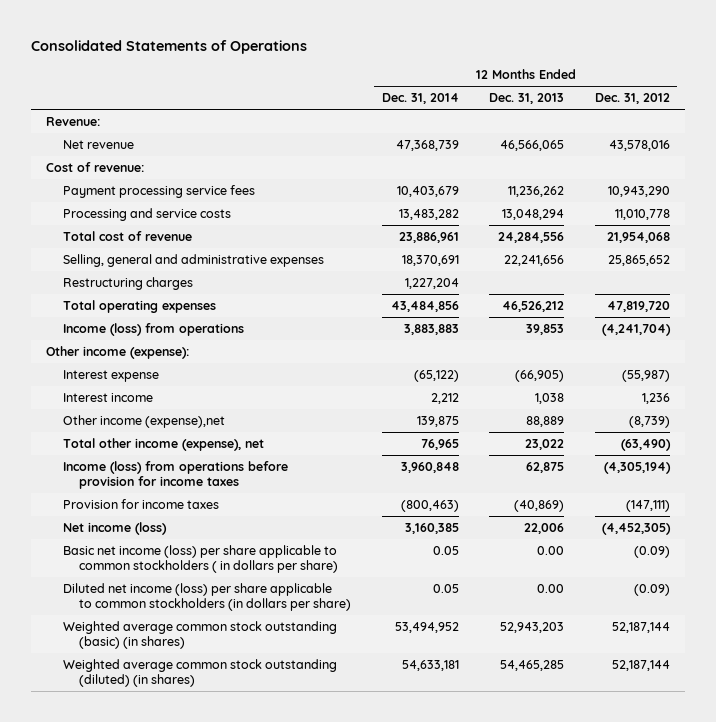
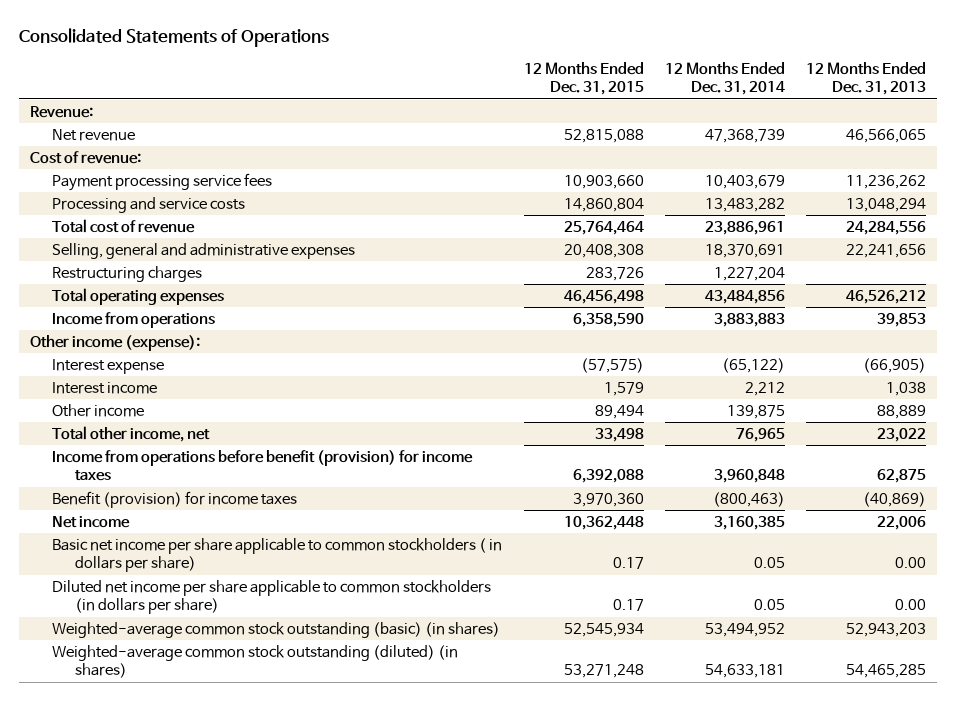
[594,93,670,105] Dec. 31, 2012 -> none
none -> [523,61,644,96] 12 Months Ended Dec. 31, 2015
[62,322,244,336] Income (loss) from operations -> [52,311,216,328] Income from operations
[62,414,225,428] Other income (expense),net -> [52,403,145,417] Other income
[62,437,264,451] Total other income (expense), net -> [52,425,211,442] Total other income, net
[62,460,288,490] Income (loss) from operations before provision for income taxes -> [52,449,474,482] Income from operations before benefit (provision) for income taxes
[62,498,219,509] Provision for income taxes -> [52,490,298,508] Benefit (provision) for income taxes
[62,521,167,535] Net income (loss) -> [52,515,131,528] Net income
[62,544,338,574] Basic net income (loss) per share applicable to common stockholders ( in dollars per share) -> [52,537,503,573] Basic net income per share applicable to common stockholders ( in dollars per share)
[62,582,351,612] Diluted net income (loss) per share applicable to common stockholders (in dollars per share) -> [52,579,492,615] Diluted net income per share applicable to common stockholders (in dollars per share)
[62,620,337,650] Weighted average common stock outstanding (basic) (in shares) -> [52,621,501,638] Weighted-average common stock outstanding (basic) (in shares)
[62,658,337,688] Weighted average common stock outstanding (diluted) (in shares) -> [52,644,459,679] Weighted-average common stock outstanding (diluted) (in shares)

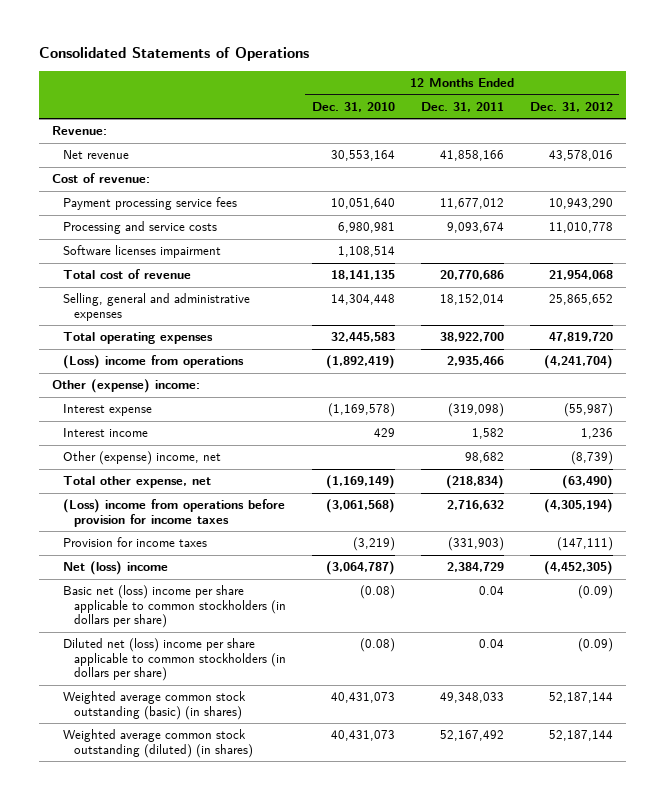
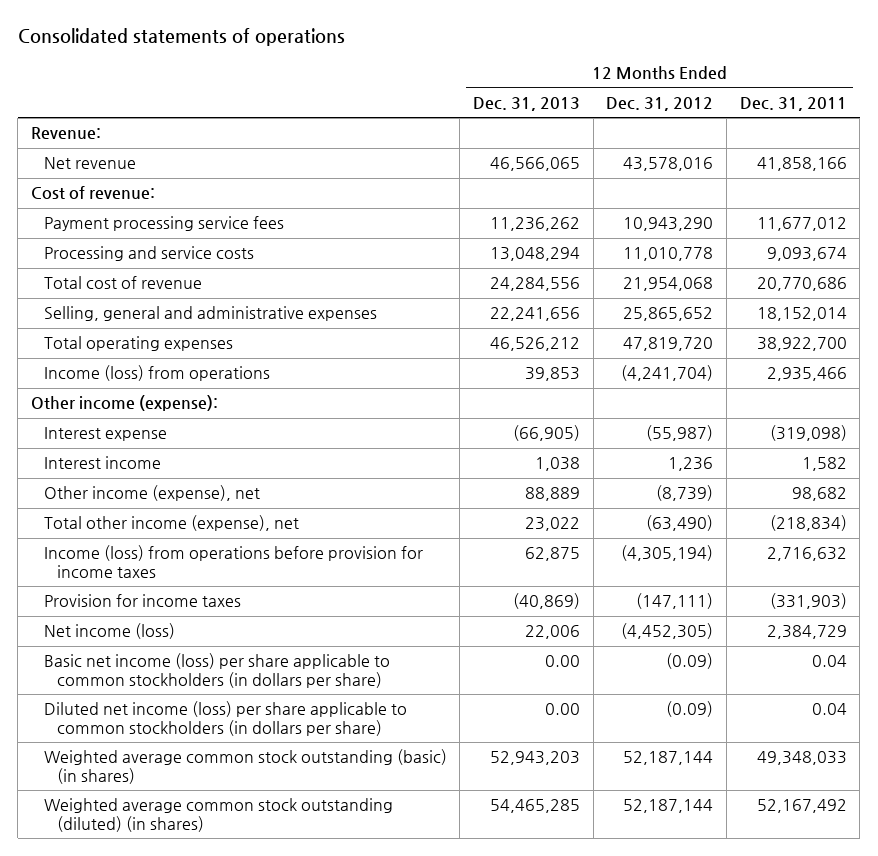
[39,47,310,62] Consolidated Statements of Operations -> [17,27,345,46] Consolidated statements of operations
[311,101,395,112] Dec. 31, 2010 -> none
none -> [473,96,581,111] Dec. 31, 2013
[62,245,221,259] Software licenses impairment -> none
[62,355,244,370] (Loss) income from operations -> [43,365,270,382] Income (loss) from operations
[52,379,201,394] Other (expense) income: -> [30,395,218,412] Other income (expense):
[62,451,221,466] Other (expense) income, net -> [43,485,260,502] Other income (expense), net
[62,476,211,489] Total other expense, net -> [43,515,299,532] Total other income (expense), net
[62,499,285,527] (Loss) income from operations before provision for income taxes -> [43,545,423,578] Income (loss) from operations before provision for income taxes
[62,561,168,576] Net (loss) income -> [43,623,175,640] Net income (loss)
[62,585,286,629] Basic net (loss) income per share applicable to common stockholders (in dollars per share) -> [43,653,390,688] Basic net income (loss) per share applicable to common stockholders (in dollars per share)
[62,638,286,682] Diluted net (loss) income per share applicable to common stockholders (in dollars per share) -> [43,701,407,736] Diluted net income (loss) per share applicable to common stockholders (in dollars per share)

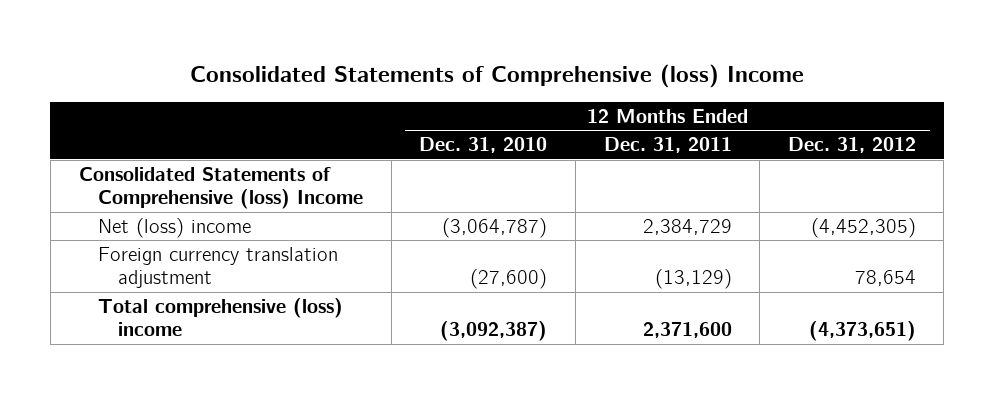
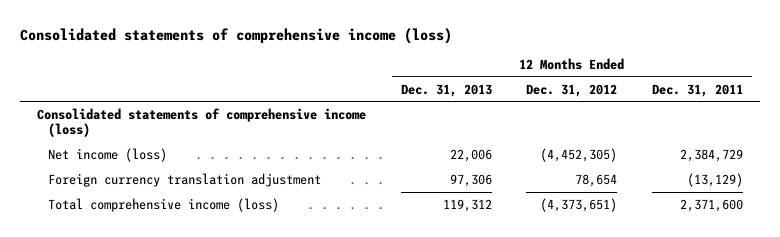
[190,63,805,88] Consolidated Statements of Comprehensive (loss) Income -> [19,27,452,44] Consolidated statements of comprehensive income (loss)
[419,137,548,154] Dec. 31, 2010 -> none
none -> [400,83,492,97] Dec. 31, 2013
[78,167,364,210] Consolidated Statements of Comprehensive (loss) Income -> [37,107,367,137] Consolidated statements of comprehensive income (loss)
[98,218,252,239] Net (loss) income -> [47,147,167,162] Net income (loss)
[98,298,344,337] Total comprehensive (loss) income -> [47,197,279,212] Total comprehensive income (loss)

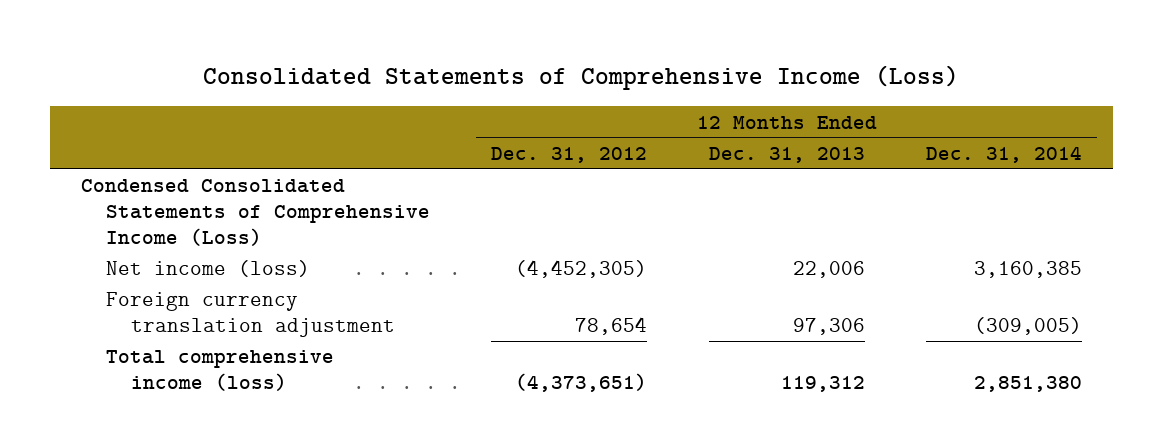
[19,27,452,44] Consolidated statements of comprehensive income (loss) -> [203,65,960,91] Consolidated Statements of Comprehensive Income (Loss)
[652,83,744,97] Dec. 31, 2011 -> none
none -> [925,145,1082,163] Dec. 31, 2014
[37,107,367,137] Consolidated statements of comprehensive income (loss) -> [80,179,431,246] Condensed Consolidated Statements of Comprehensive Income (Loss)

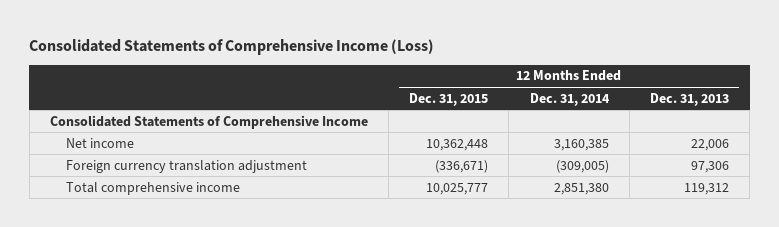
[491,146,648,163] Dec. 31, 2012 -> none
none -> [409,92,489,106] Dec. 31, 2015
[80,179,431,246] Condensed Consolidated Statements of Comprehensive Income (Loss) -> [50,114,369,129] Consolidated Statements of Comprehensive Income
[106,260,311,278] Net income (loss) -> [66,137,135,148] Net income
[106,350,335,392] Total comprehensive income (loss) -> [66,181,241,195] Total comprehensive income

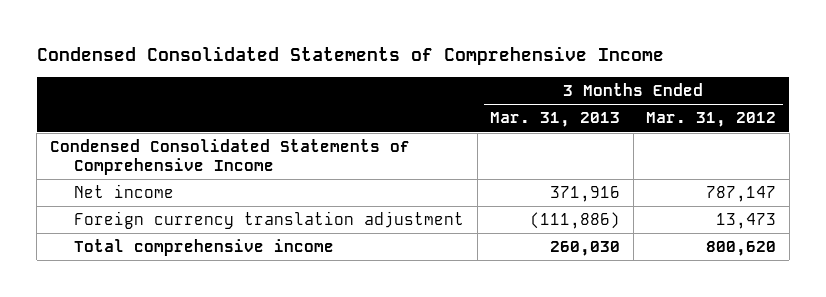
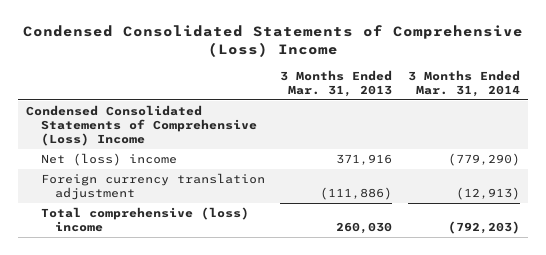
[36,46,664,66] Condensed Consolidated Statements of Comprehensive Income -> [23,25,524,58] Condensed Consolidated Statements of Comprehensive (Loss) Income
[646,112,777,128] Mar. 31, 2012 -> none
none -> [407,70,520,97] 3 Months Ended Mar. 31, 2014
[49,139,410,175] Condensed Consolidated Statements of Comprehensive Income -> [26,105,257,146] Condensed Consolidated Statements of Comprehensive (Loss) Income
[74,184,175,199] Net income -> [40,153,177,167] Net (loss) income
[74,239,335,257] Total comprehensive income -> [40,207,249,232] Total comprehensive (loss) income

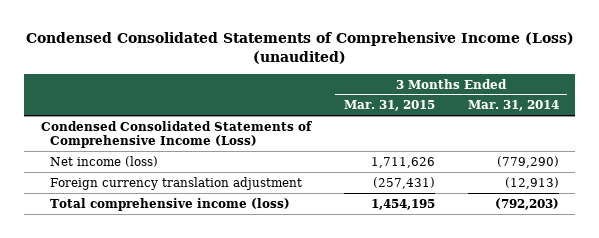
[23,25,524,58] Condensed Consolidated Statements of Comprehensive (Loss) Income -> [25,32,574,64] Condensed Consolidated Statements of Comprehensive Income (Loss) (unaudited)
[280,70,393,97] 3 Months Ended Mar. 31, 2013 -> none
none -> [343,100,435,112] Mar. 31, 2015
[26,105,257,146] Condensed Consolidated Statements of Comprehensive (Loss) Income -> [40,120,312,149] Condensed Consolidated Statements of Comprehensive Income (Loss)
[40,153,177,167] Net (loss) income -> [49,155,158,167] Net income (loss)
[40,207,249,232] Total comprehensive (loss) income -> [49,197,290,211] Total comprehensive income (loss)

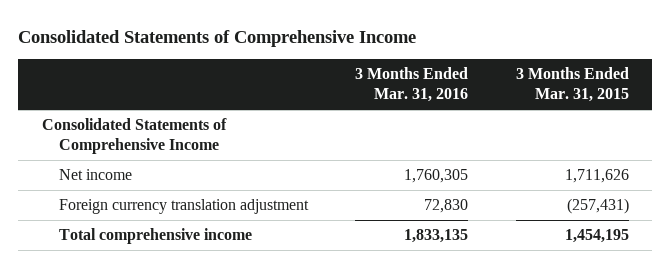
[25,32,574,64] Condensed Consolidated Statements of Comprehensive Income (Loss) (unaudited) -> [18,30,417,48] Consolidated Statements of Comprehensive Income
[467,100,559,112] Mar. 31, 2014 -> none
none -> [355,67,469,103] 3 Months Ended Mar. 31, 2016
[40,120,312,149] Condensed Consolidated Statements of Comprehensive Income (Loss) -> [42,118,228,155] Consolidated Statements of Comprehensive Income
[49,155,158,167] Net income (loss) -> [58,169,132,181] Net income
[49,197,290,211] Total comprehensive income (loss) -> [58,228,252,245] Total comprehensive income

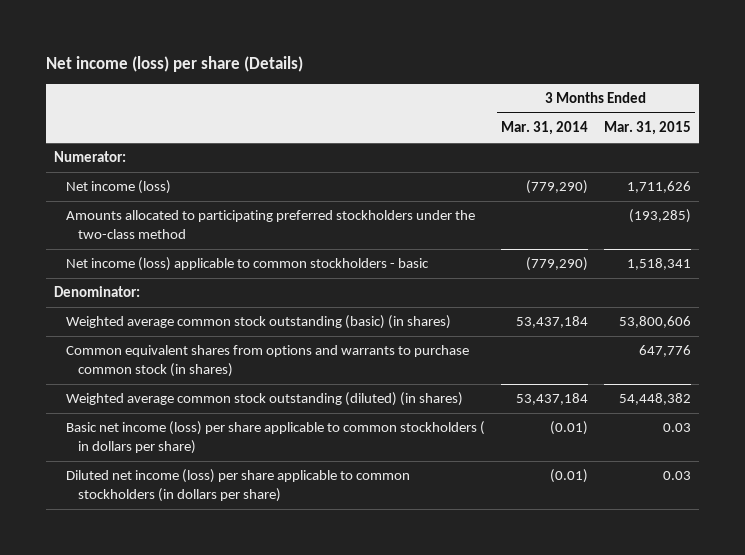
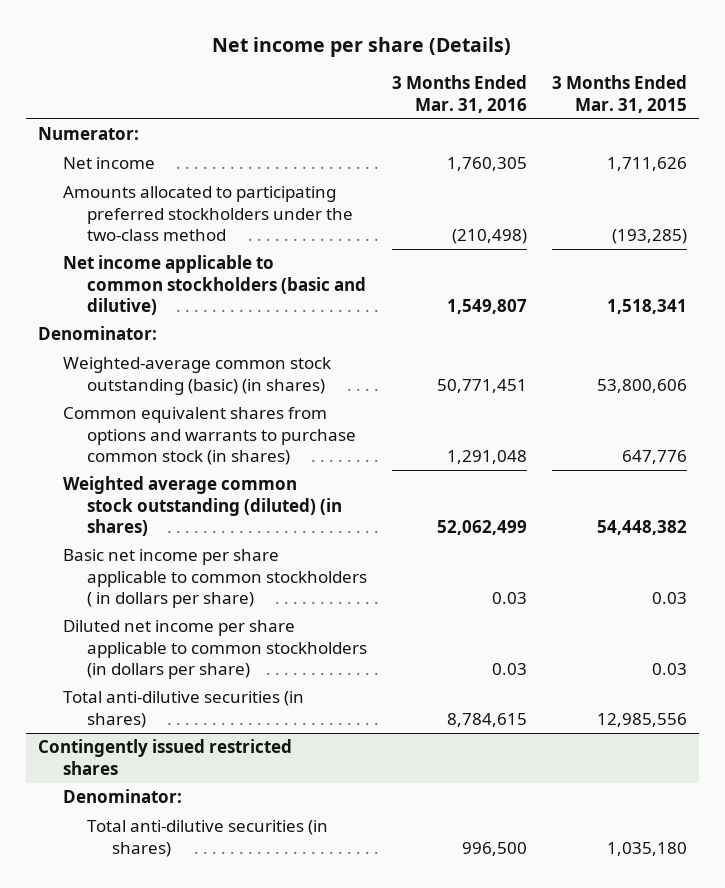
[46,55,304,72] Net income (loss) per share (Details) -> [212,37,512,58] Net income per share (Details)
[500,121,588,136] Mar. 31, 2014 -> none
none -> [391,75,527,113] 3 Months Ended Mar. 31, 2016
[65,180,171,195] Net income (loss) -> [62,157,155,170] Net income
[65,257,429,272] Net income (loss) applicable to common stockholders - basic -> [62,255,367,315] Net income applicable to common stockholders (basic and dilutive)
[65,315,451,330] Weighted average common stock outstanding (basic) (in shares) -> [62,357,331,395] Weighted-average common stock outstanding (basic) (in shares)
[65,421,485,454] Basic net income (loss) per share applicable to common stockholders ( in dollars per share) -> [62,549,368,608] Basic net income per share applicable to common stockholders ( in dollars per share)
[65,469,410,502] Diluted net income (loss) per share applicable to common stockholders (in dollars per share) -> [62,620,368,679] Diluted net income per share applicable to common stockholders (in dollars per share)
none -> [62,691,304,728] Total anti-dilutive securities (in shares)
none -> [38,739,293,775] Contingently issued restricted shares
none -> [62,789,182,804] Denominator:
none -> [87,820,329,857] Total anti-dilutive securities (in shares)

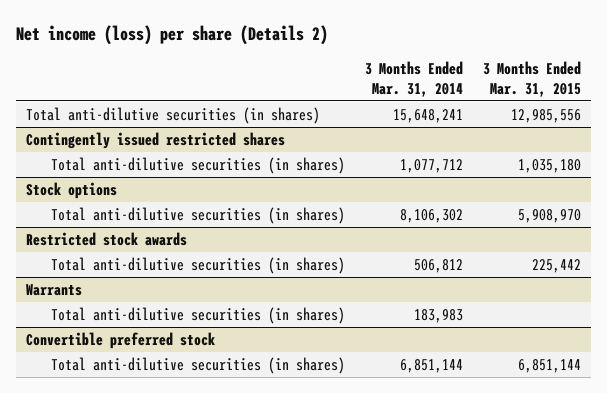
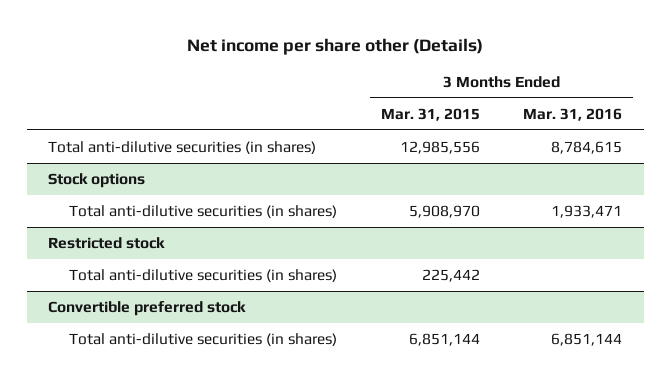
[15,25,328,46] Net income (loss) per share (Details 2) -> [187,37,484,55] Net income per share other (Details)
[364,60,463,97] 3 Months Ended Mar. 31, 2014 -> none
none -> [523,107,623,121] Mar. 31, 2016
[25,131,285,149] Contingently issued restricted shares -> none
[50,156,345,174] Total anti-dilutive securities (in shares) -> none
[25,231,187,246] Restricted stock awards -> [48,236,166,249] Restricted stock
[25,283,82,296] Warrants -> none
[50,306,345,324] Total anti-dilutive securities (in shares) -> none

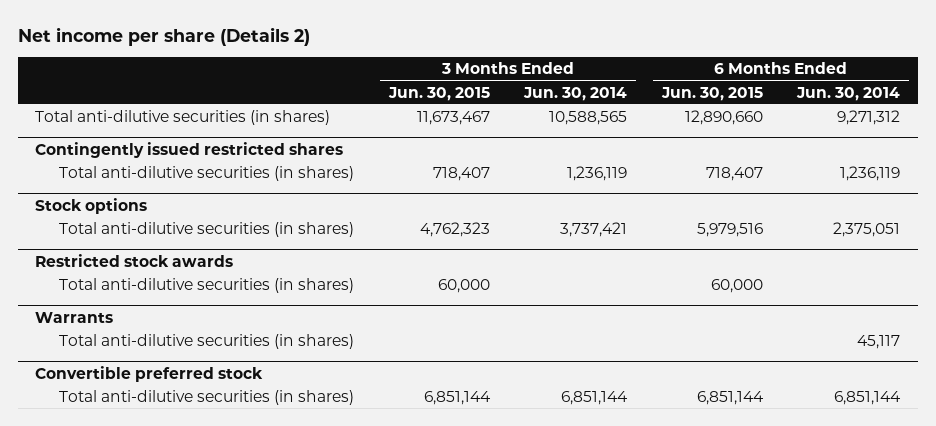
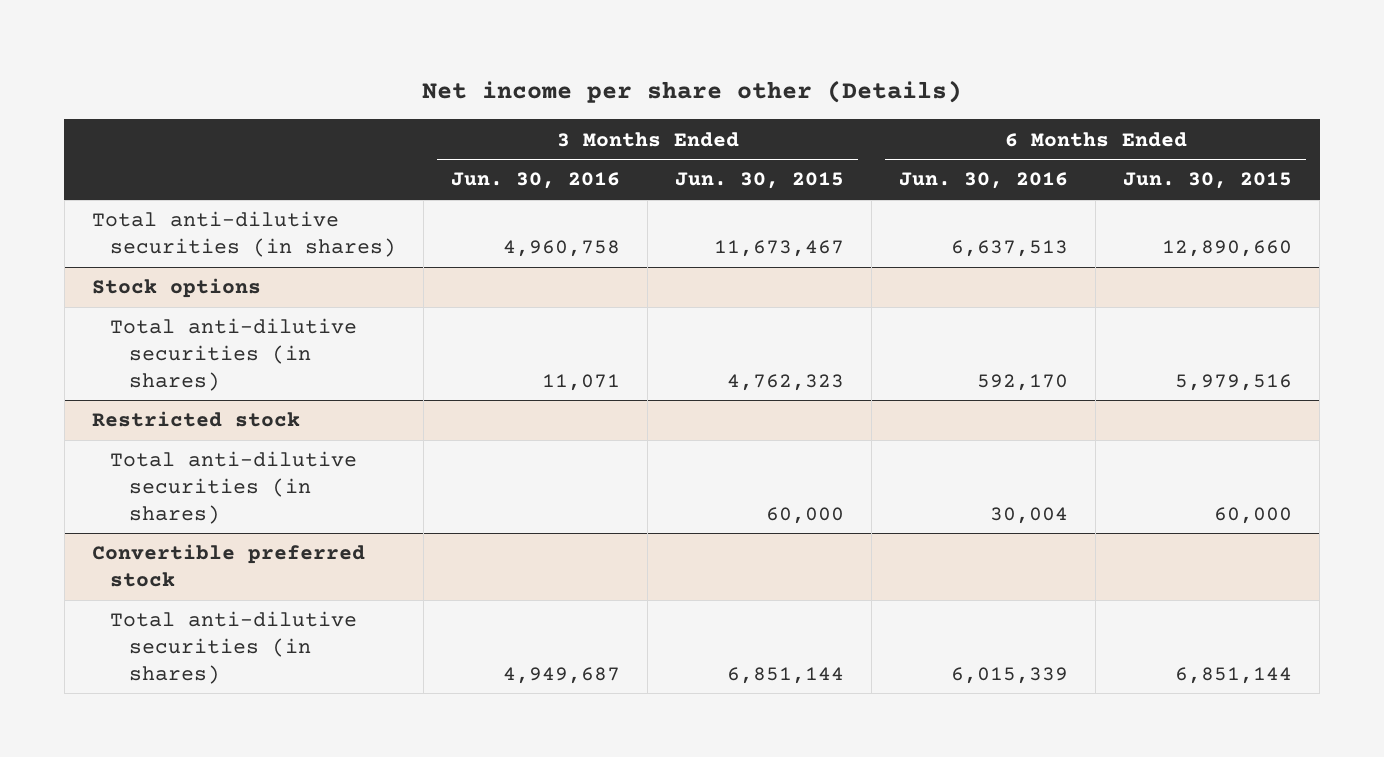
[17,26,310,46] Net income per share (Details 2) -> [421,79,962,103] Net income per share other (Details)
[523,86,628,101] Jun. 30, 2014 -> none
[796,86,901,101] Jun. 30, 2014 -> none
none -> [451,172,621,190] Jun. 30, 2016
none -> [899,172,1069,190] Jun. 30, 2016
[35,141,344,158] Contingently issued restricted shares -> none
[59,166,355,182] Total anti-dilutive securities (in shares) -> none
[35,253,234,267] Restricted stock awards -> [91,411,300,428] Restricted stock
[35,311,114,323] Warrants -> none
[59,334,355,350] Total anti-dilutive securities (in shares) -> none

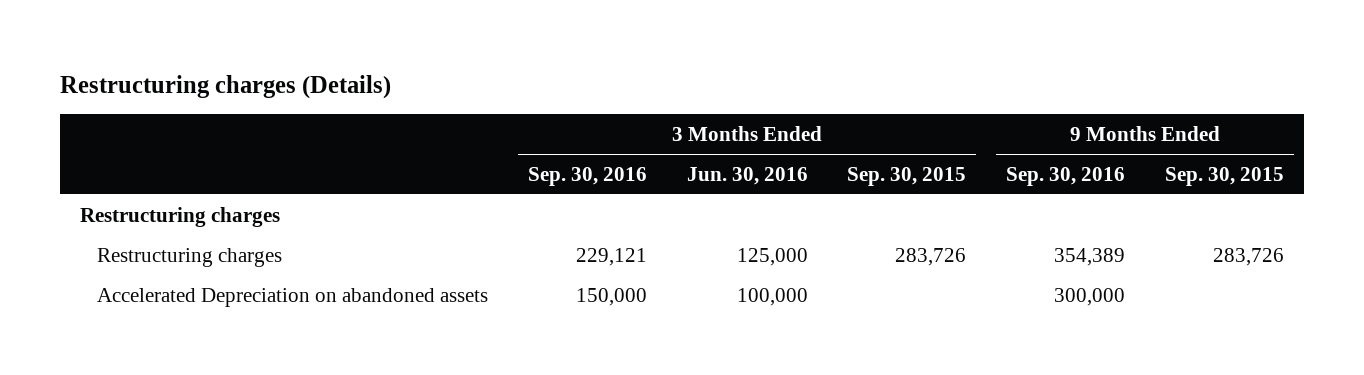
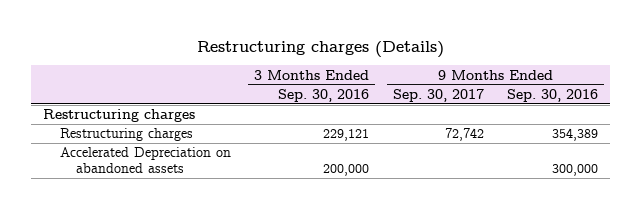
[686,166,808,185] Jun. 30, 2016 -> none
[847,166,967,186] Sep. 30, 2015 -> none
[1164,166,1284,186] Sep. 30, 2015 -> none
none -> [392,88,484,102] Sep. 30, 2017
[575,287,647,306] 150,000 -> [323,163,370,176] 200,000

